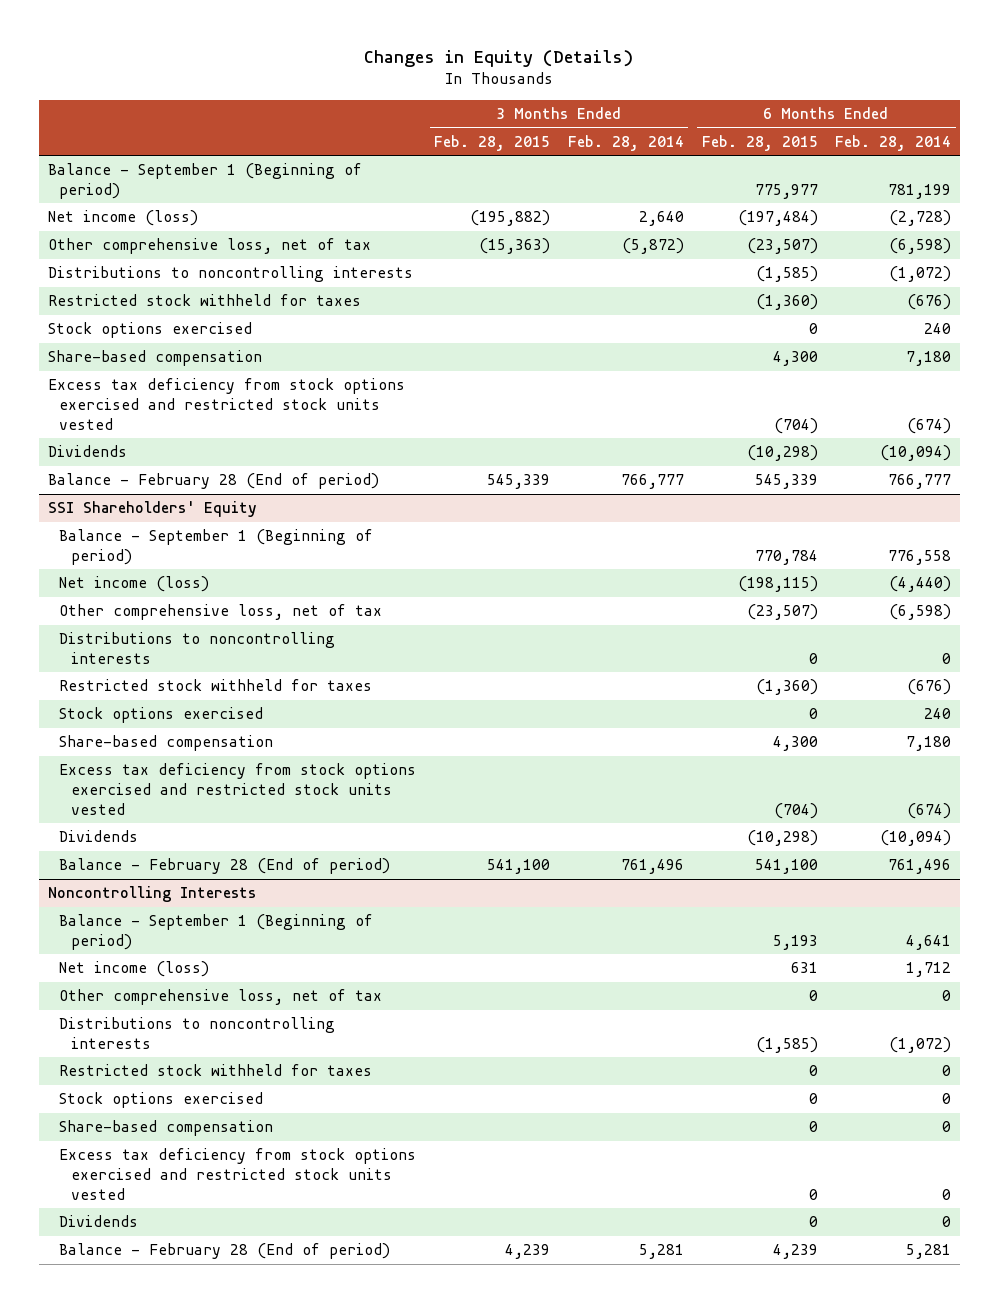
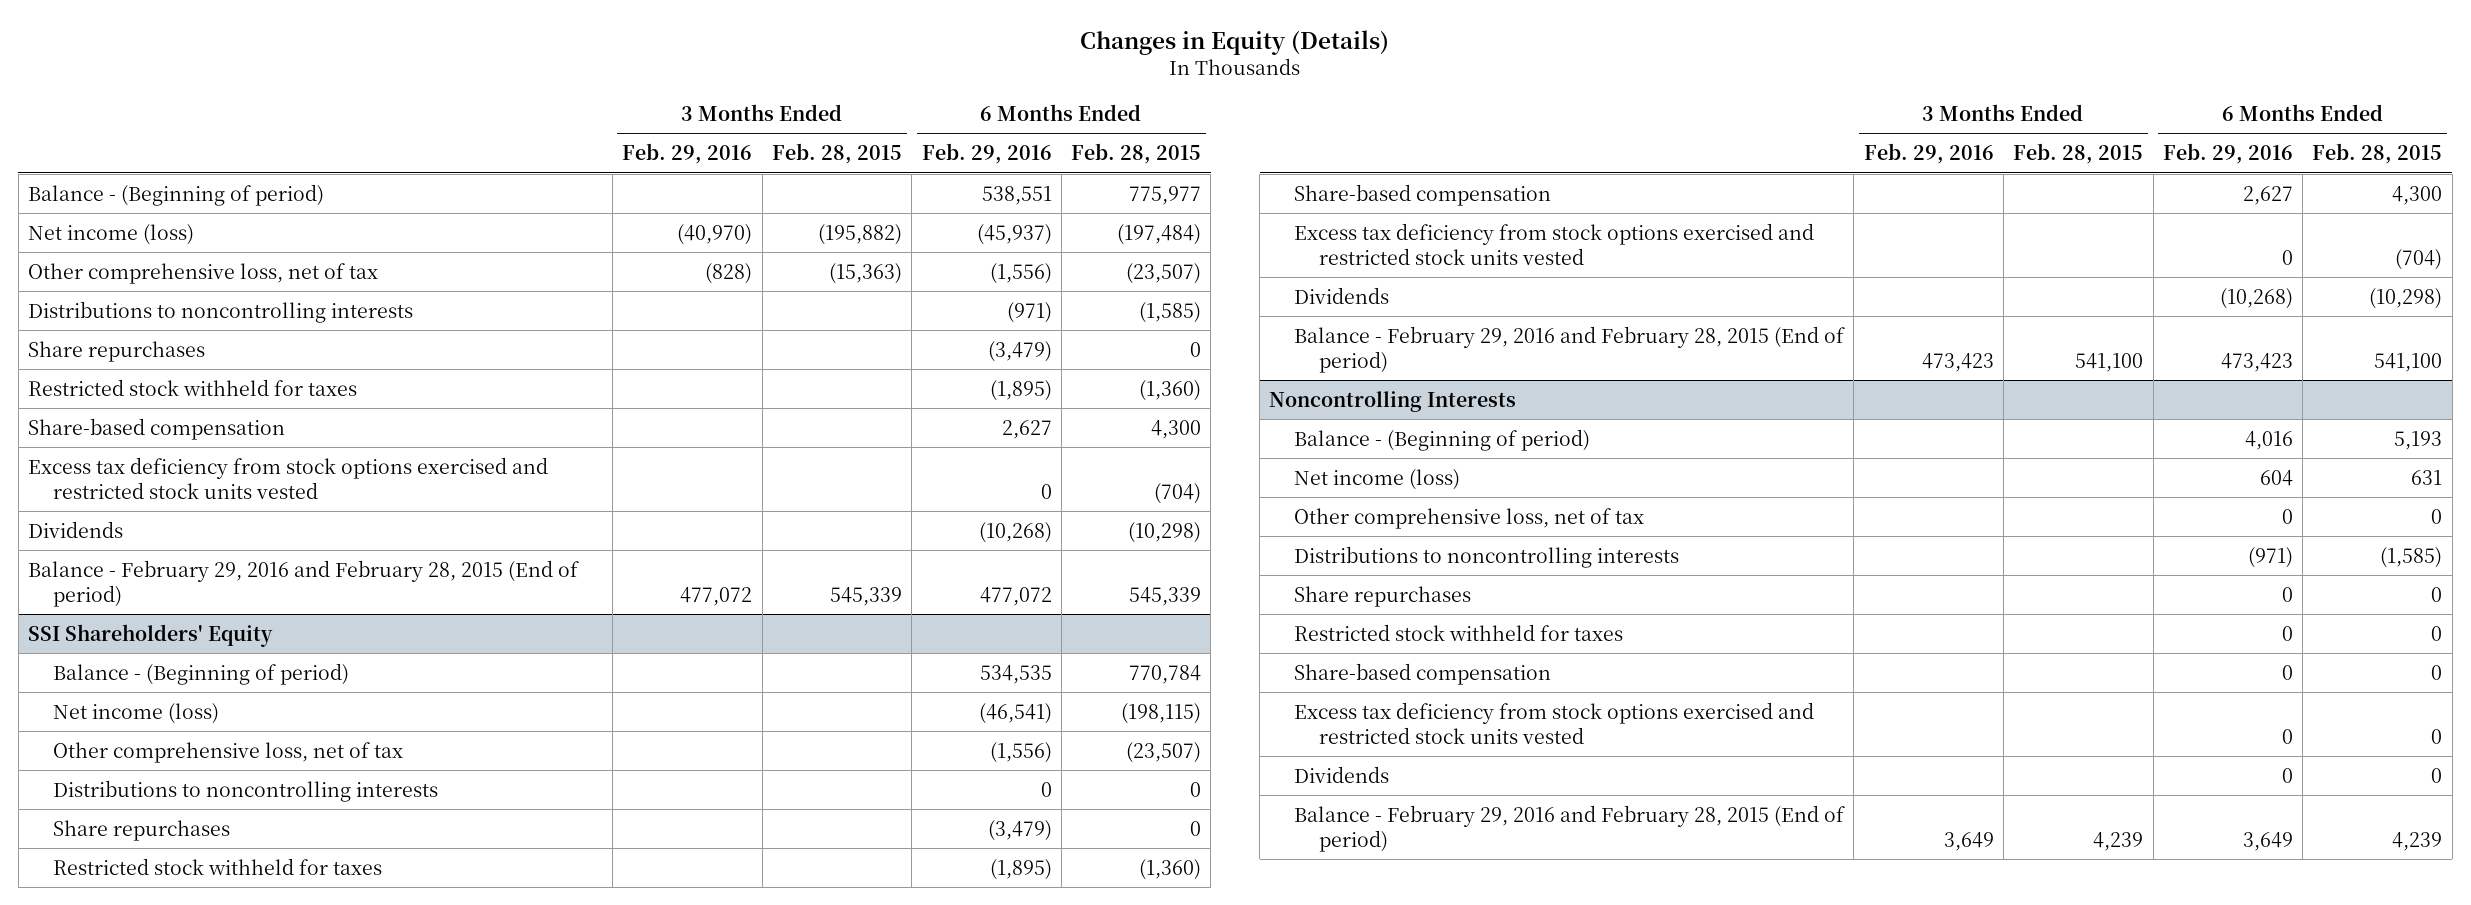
[567,134,684,151] Feb. 28, 2014 -> none
[835,134,952,151] Feb. 28, 2014 -> none
none -> [622,143,753,165] Feb. 29, 2016
none -> [921,143,1052,165] Feb. 29, 2016
[47,163,362,199] Balance - September 1 (Beginning of period) -> [28,183,325,206] Balance - (Beginning of period)
none -> [28,340,206,362] Share repurchases
[47,322,252,339] Stock options exercised -> none
[47,473,379,490] Balance - February 28 (End of period) -> [28,559,580,607] Balance - February 29, 2016 and February 28, 2015 (End of period)
[59,529,374,565] Balance - September 1 (Beginning of period) -> [52,662,349,685] Balance - (Beginning of period)
none -> [52,819,230,841] Share repurchases
[59,707,264,724] Stock options exercised -> none
[59,858,391,875] Balance - February 28 (End of period) -> [1293,325,1845,373] Balance - February 29, 2016 and February 28, 2015 (End of period)
[59,914,374,950] Balance - September 1 (Beginning of period) -> [1293,428,1590,451] Balance - (Beginning of period)
none -> [1293,585,1471,607] Share repurchases
[59,1092,264,1109] Stock options exercised -> none
[59,1243,391,1260] Balance - February 28 (End of period) -> [1293,804,1845,852] Balance - February 29, 2016 and February 28, 2015 (End of period)

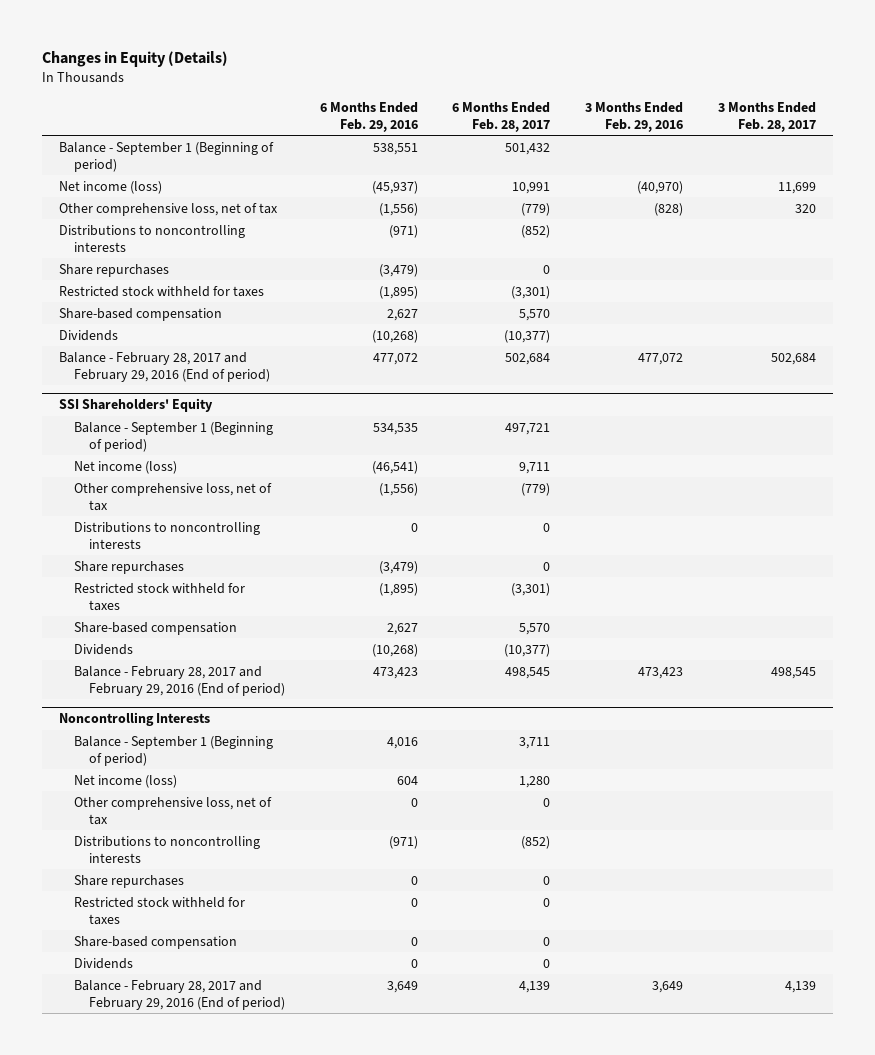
[771,143,902,165] Feb. 28, 2015 -> none
[1071,143,1202,165] Feb. 28, 2015 -> none
none -> [452,101,551,132] 6 Months Ended Feb. 28, 2017
none -> [717,101,816,132] 3 Months Ended Feb. 28, 2017
[28,183,325,206] Balance - (Beginning of period) -> [59,141,275,172] Balance - September 1 (Beginning of period)
[28,456,549,499] Excess tax deficiency from stock options exercised and restricted stock units vested -> none
[28,559,580,607] Balance - February 29, 2016 and February 28, 2015 (End of period) -> [59,351,270,382] Balance - February 28, 2017 and February 29, 2016 (End of period)
[52,662,349,685] Balance - (Beginning of period) -> [73,421,273,452] Balance - September 1 (Beginning of period)
[1293,222,1814,265] Excess tax deficiency from stock options exercised and restricted stock units vested -> none
[1293,325,1845,373] Balance - February 29, 2016 and February 28, 2015 (End of period) -> [73,665,285,696] Balance - February 28, 2017 and February 29, 2016 (End of period)
[1293,428,1590,451] Balance - (Beginning of period) -> [73,735,273,766] Balance - September 1 (Beginning of period)
[1293,701,1814,744] Excess tax deficiency from stock options exercised and restricted stock units vested -> none
[1293,804,1845,852] Balance - February 29, 2016 and February 28, 2015 (End of period) -> [73,979,285,1010] Balance - February 28, 2017 and February 29, 2016 (End of period)

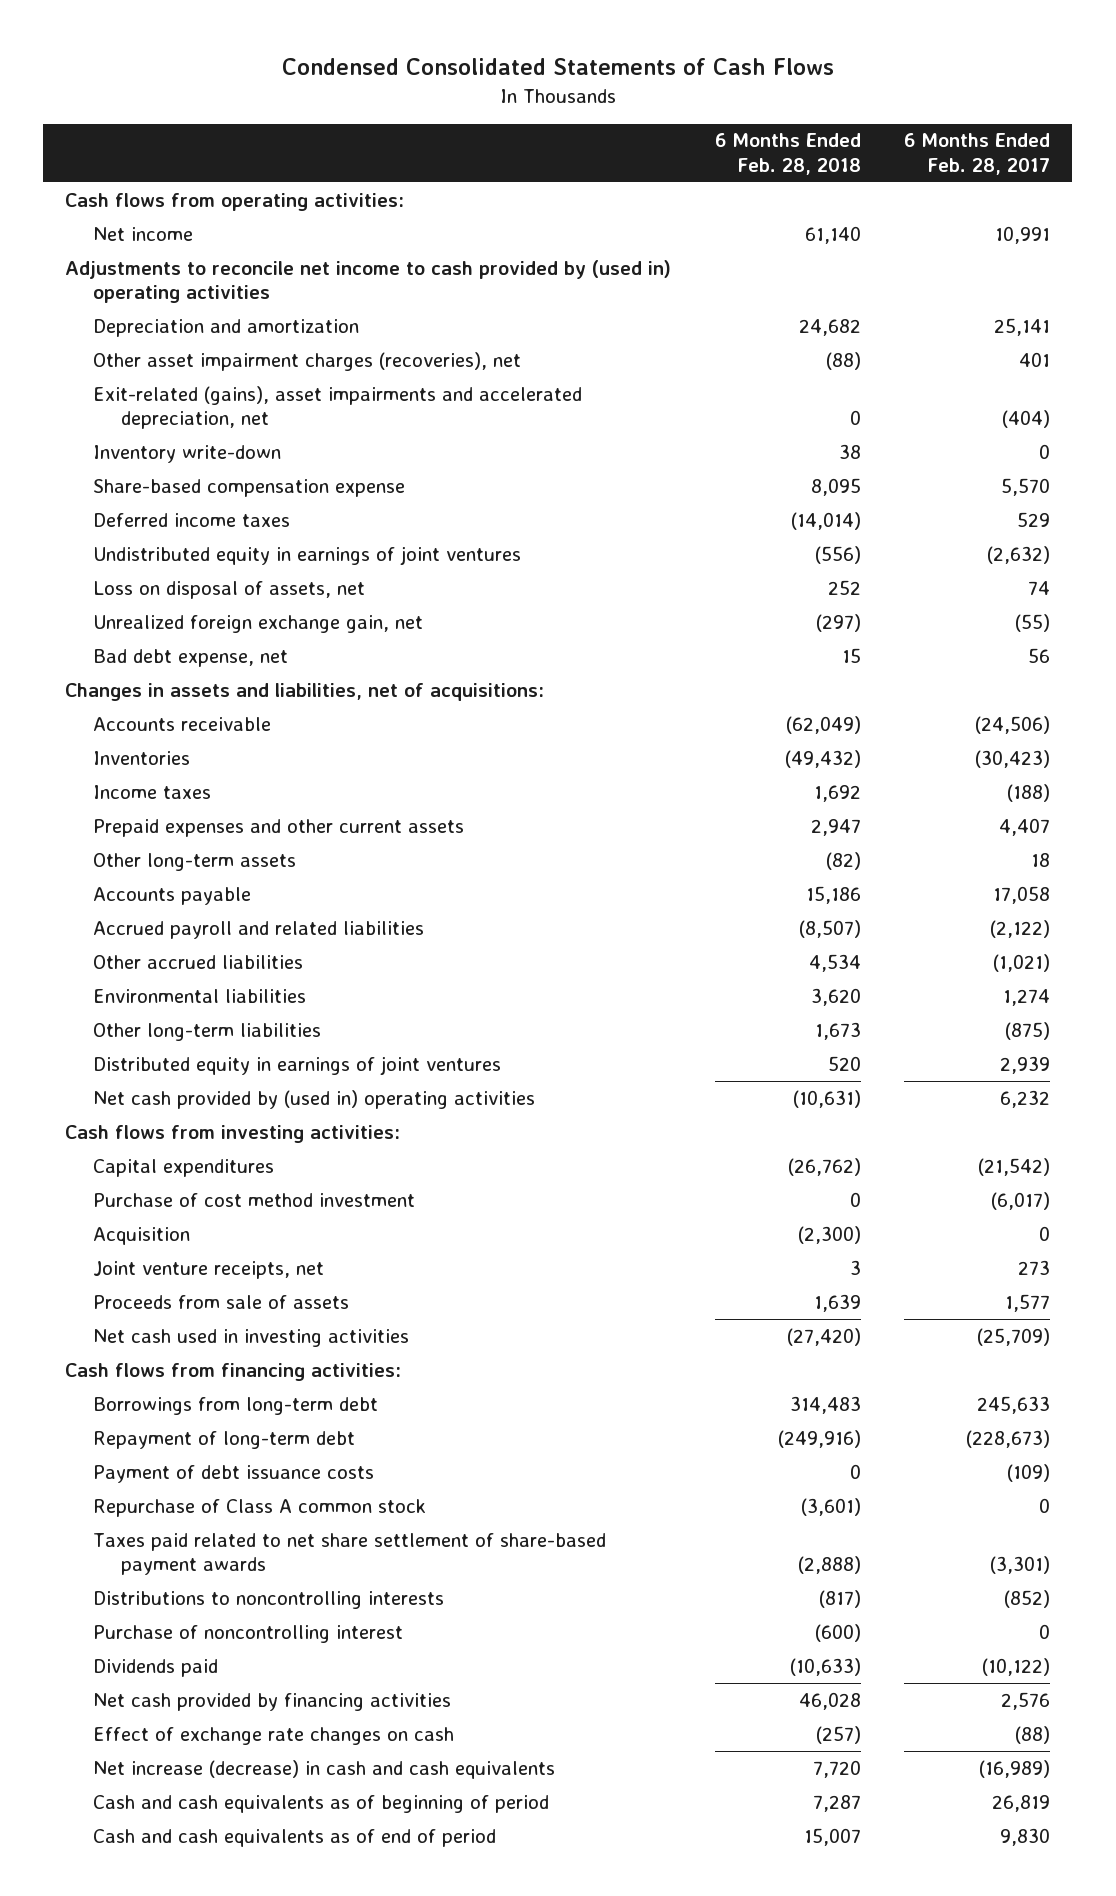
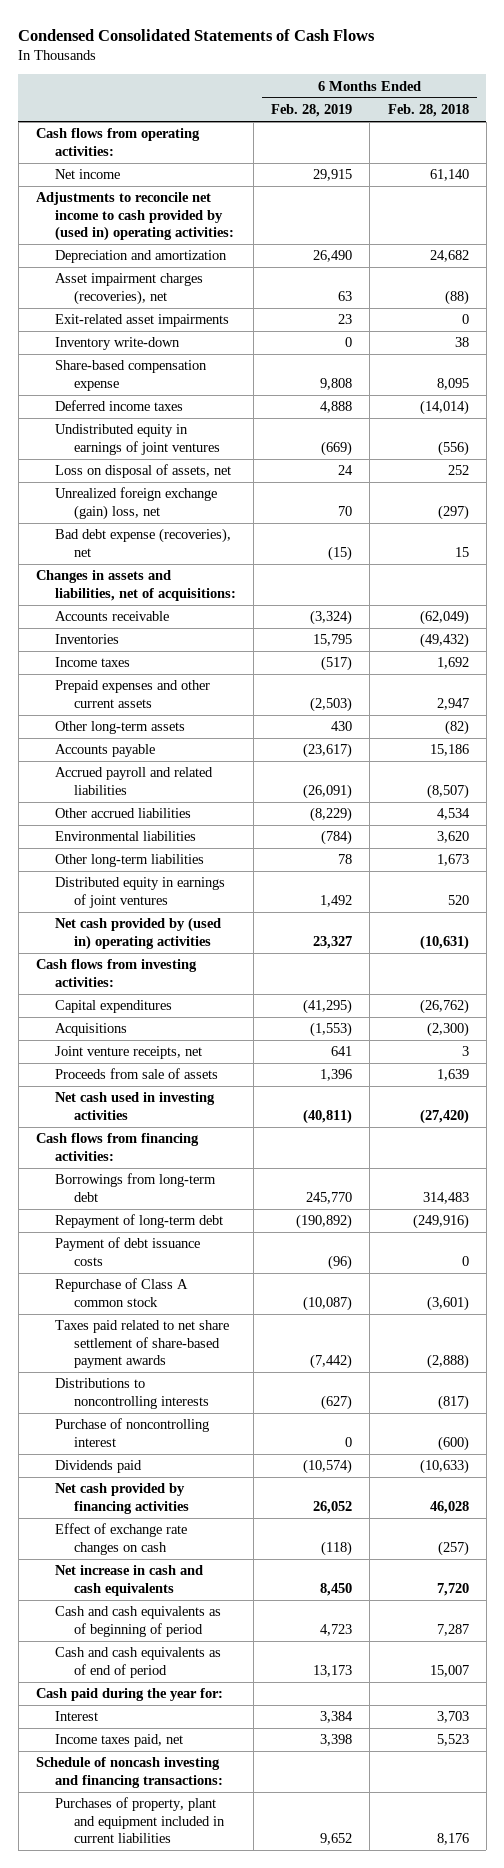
[904,133,1051,175] 6 Months Ended Feb. 28, 2017 -> none
none -> [271,104,353,118] Feb. 28, 2019
[65,259,672,304] Adjustments to reconcile net income to cash provided by (used in) operating activities -> [35,192,234,241] Adjustments to reconcile net income to cash provided by (used in) operating activities:
[93,351,522,371] Other asset impairment charges (recoveries), net -> [54,273,203,305] Asset impairment charges (recoveries), net
[93,385,583,430] Exit-related (gains), asset impairments and accelerated depreciation, net -> [54,314,229,328] Exit-related asset impairments
[93,614,424,633] Unrealized foreign exchange gain, net -> [54,487,217,520] Unrealized foreign exchange (gain) loss, net
[93,648,289,667] Bad debt expense, net -> [54,528,231,557] Bad debt expense (recoveries), net
[93,1192,416,1207] Purchase of cost method investment -> none
[93,1226,191,1245] Acquisition -> [54,1023,127,1037] Acquisitions
[93,1759,556,1779] Net increase (decrease) in cash and cash equivalents -> [54,1565,203,1596] Net increase in cash and cash equivalents
none -> [35,1688,223,1702] Cash paid during the year for:
none -> [54,1711,98,1722] Interest
none -> [54,1734,183,1748] Income taxes paid, net
none -> [35,1757,223,1788] Schedule of noncash investing and financing transactions:
none -> [54,1797,225,1843] Purchases of property, plant and equipment included in current liabilities

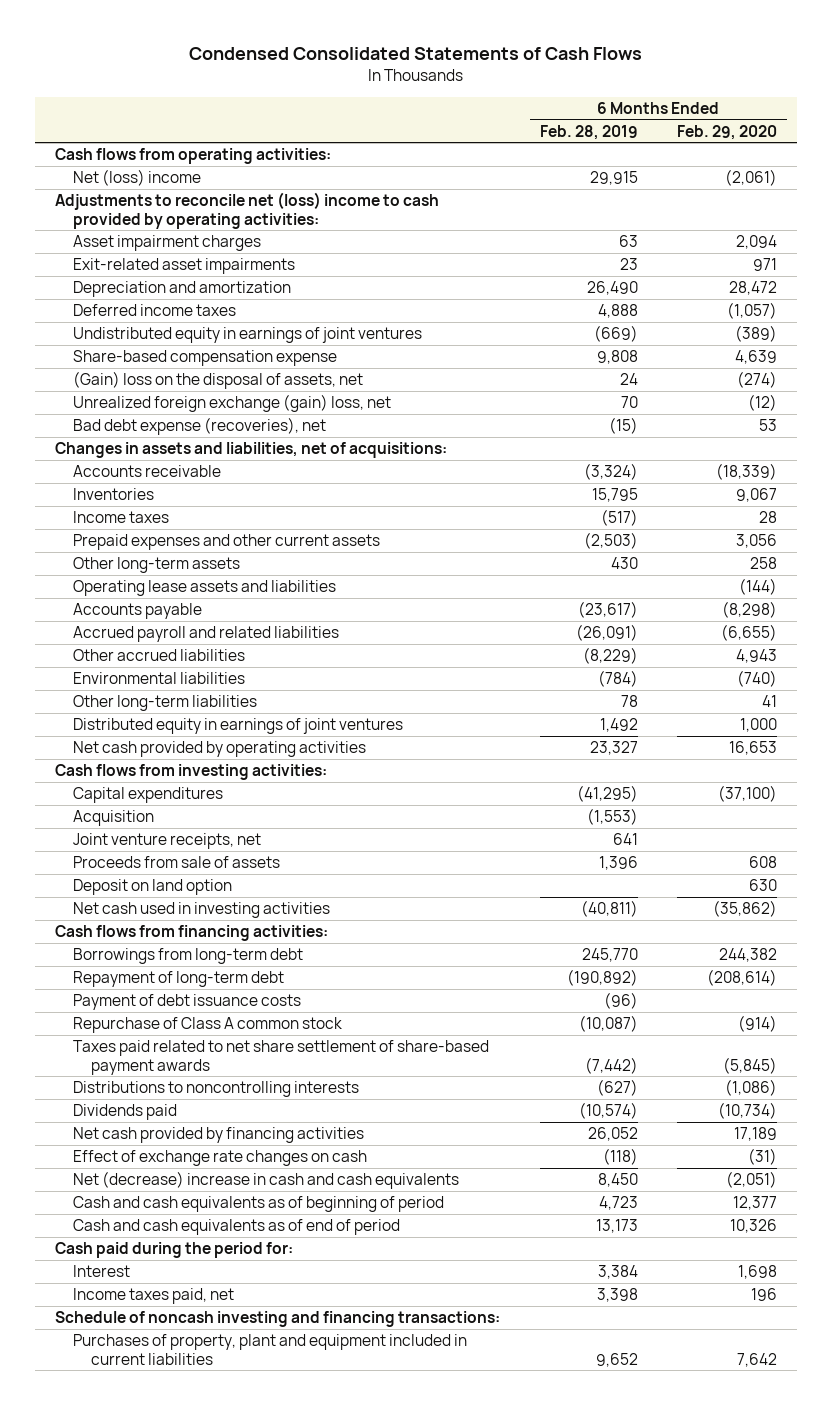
[387,104,469,118] Feb. 28, 2018 -> none
none -> [676,124,777,140] Feb. 29, 2020
[54,169,120,180] Net income -> [73,169,202,187] Net (loss) income
[35,192,234,241] Adjustments to reconcile net income to cash provided by (used in) operating activities: -> [55,192,440,229] Adjustments to reconcile net (loss) income to cash provided by operating activities:
[54,273,203,305] Asset impairment charges (recoveries), net -> [73,235,262,252] Asset impairment charges
[54,337,180,351] Inventory write-down -> none
[54,250,227,264] Depreciation and amortization -> [73,281,292,298] Depreciation and amortization
[54,360,207,391] Share-based compensation expense -> [73,350,338,367] Share-based compensation expense
[54,464,231,479] Loss on disposal of assets, net -> [73,371,364,390] (Gain) loss on the disposal of assets, net
none -> [73,580,337,597] Operating lease assets and liabilities
[54,917,221,950] Net cash provided by (used in) operating activities -> [73,741,367,758] Net cash provided by operating activities
[54,1023,127,1037] Acquisitions -> [73,810,155,827] Acquisition
none -> [73,879,233,896] Deposit on land option
[54,1418,209,1447] Purchase of noncontrolling interest -> none
[54,1565,203,1596] Net increase in cash and cash equivalents -> [73,1171,460,1190] Net (decrease) increase in cash and cash equivalents
[35,1688,223,1702] Cash paid during the year for: -> [55,1242,294,1259] Cash paid during the period for:

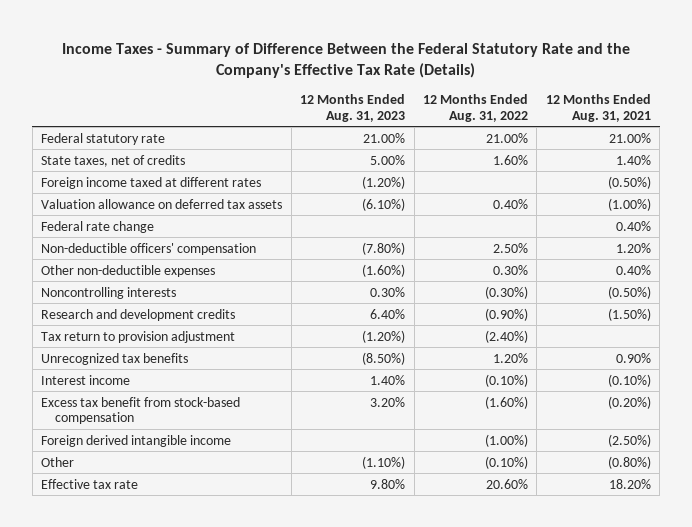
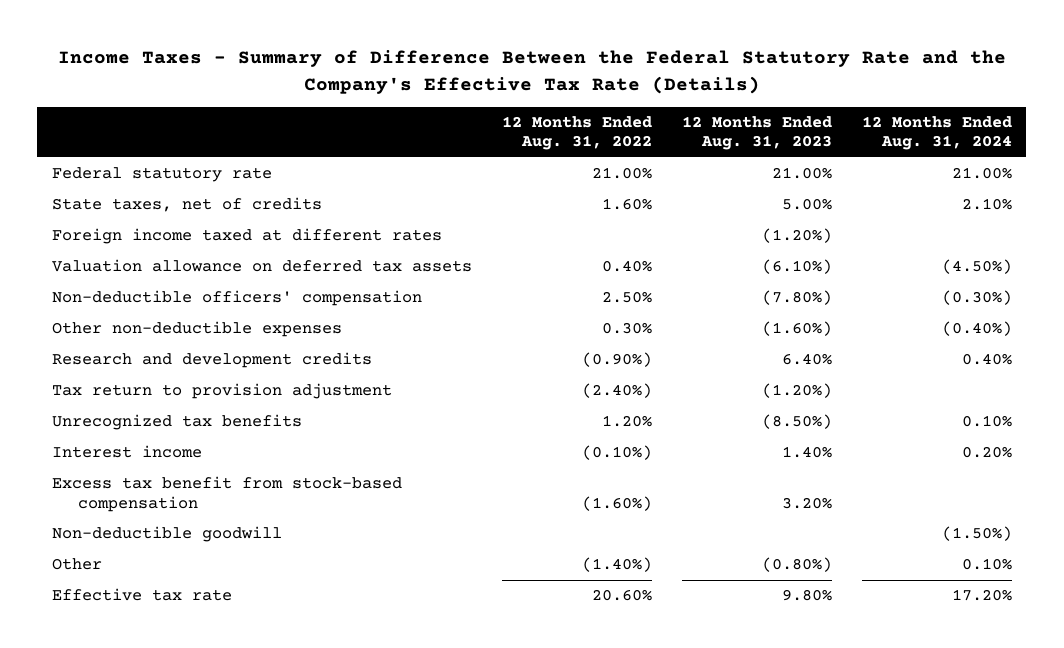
[545,93,651,122] 12 Months Ended Aug. 31, 2021 -> none
none -> [861,115,1012,151] 12 Months Ended Aug. 31, 2024
[41,220,155,233] Federal rate change -> none
[41,286,177,299] Noncontrolling interests -> none
[41,434,232,447] Foreign derived intangible income -> none
none -> [51,526,282,543] Non-deductible goodwill
[362,455,406,469] (1.10%) -> [761,557,832,573] (0.80%)
[484,455,528,469] (0.10%) -> [581,557,652,573] (1.40%)

